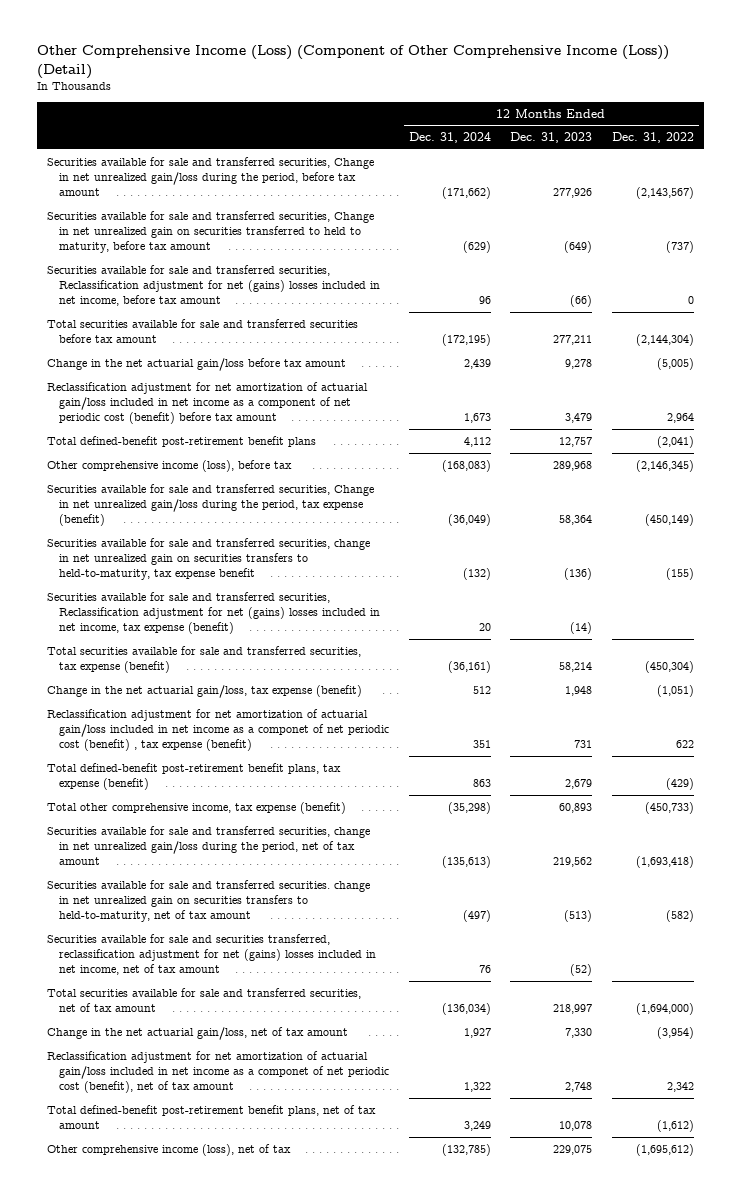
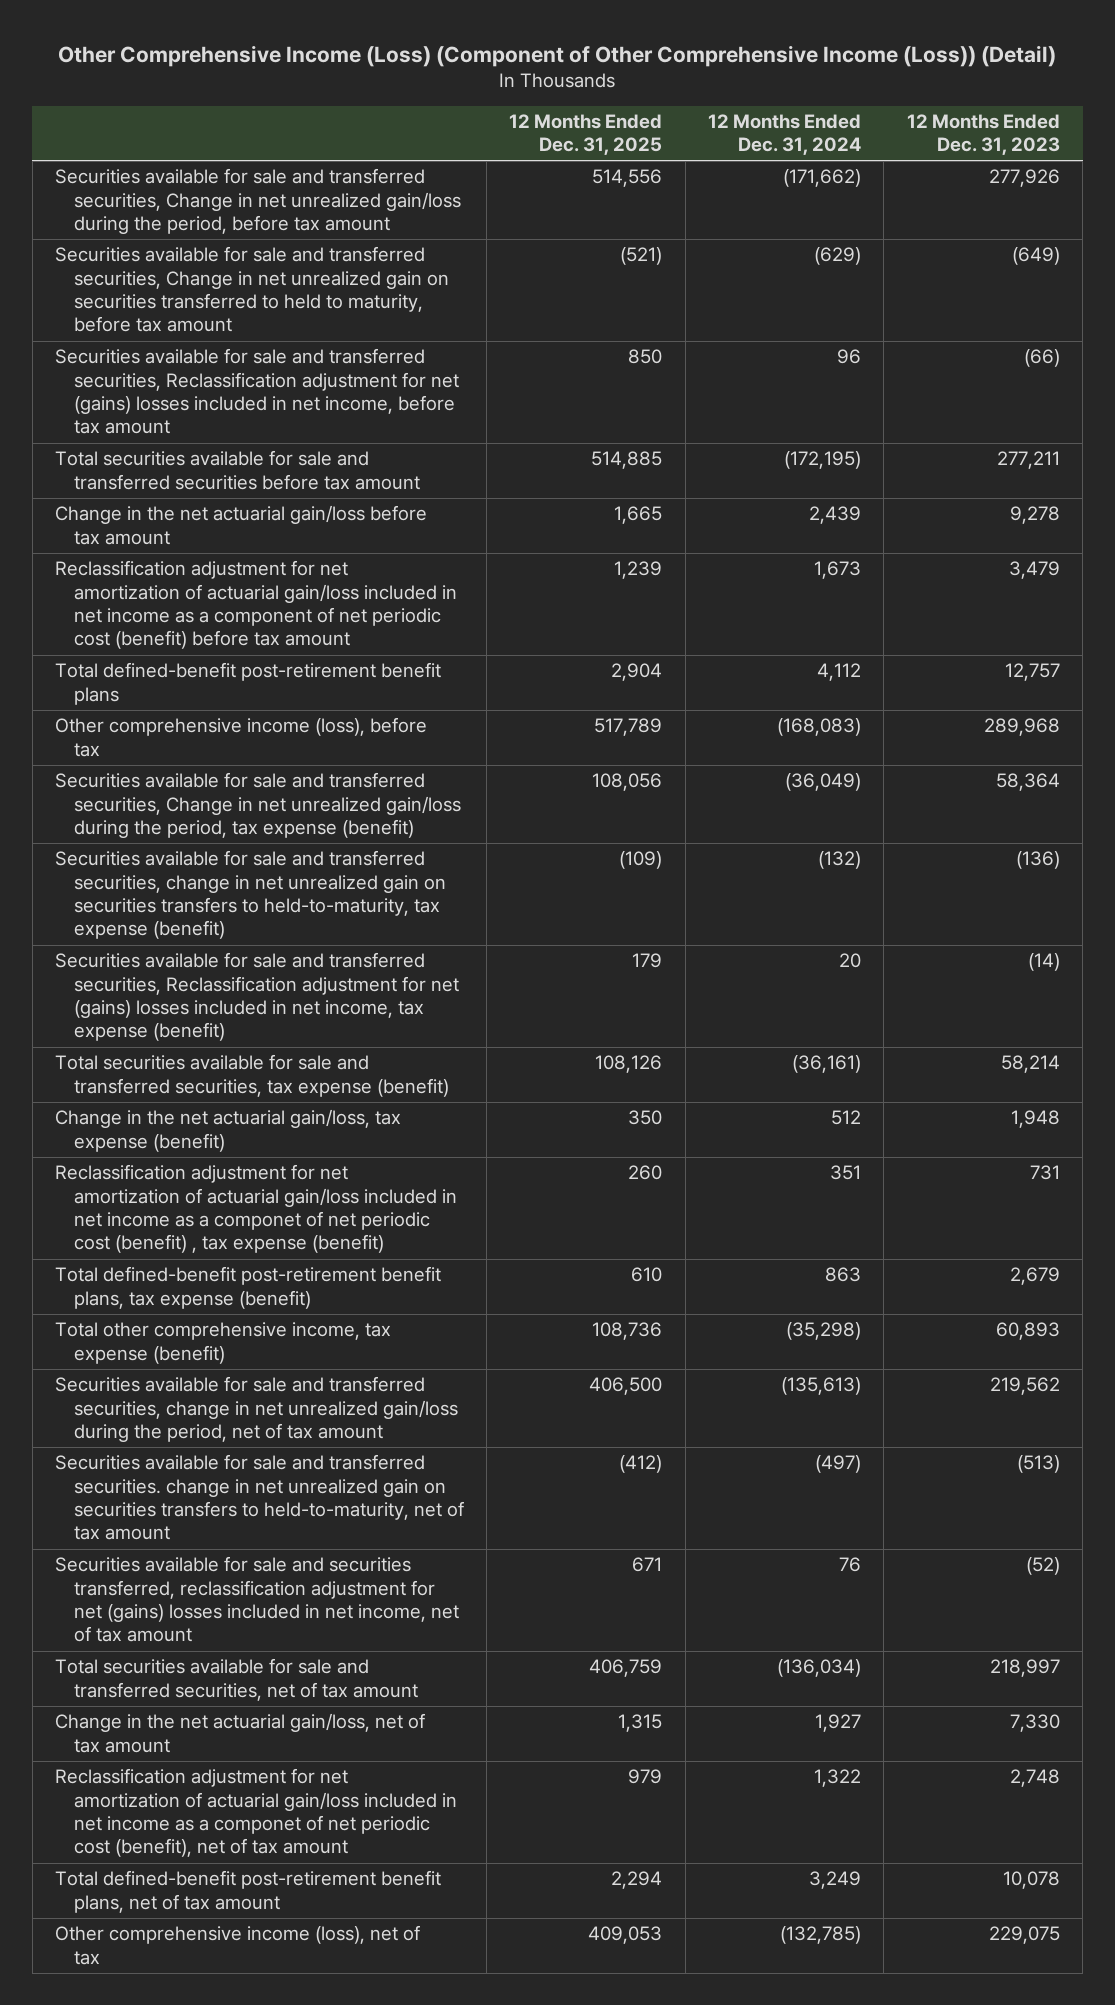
[611,132,694,144] Dec. 31, 2022 -> none
none -> [509,114,663,156] 12 Months Ended Dec. 31, 2025
[46,537,370,580] Securities available for sale and transferred securities, change in net unrealized gain on securities transfers to held-to-maturity, tax expense benefit -> [55,850,446,940] Securities available for sale and transferred securities, change in net unrealized gain on securities transfers to held-to-maturity, tax expense (benefit)

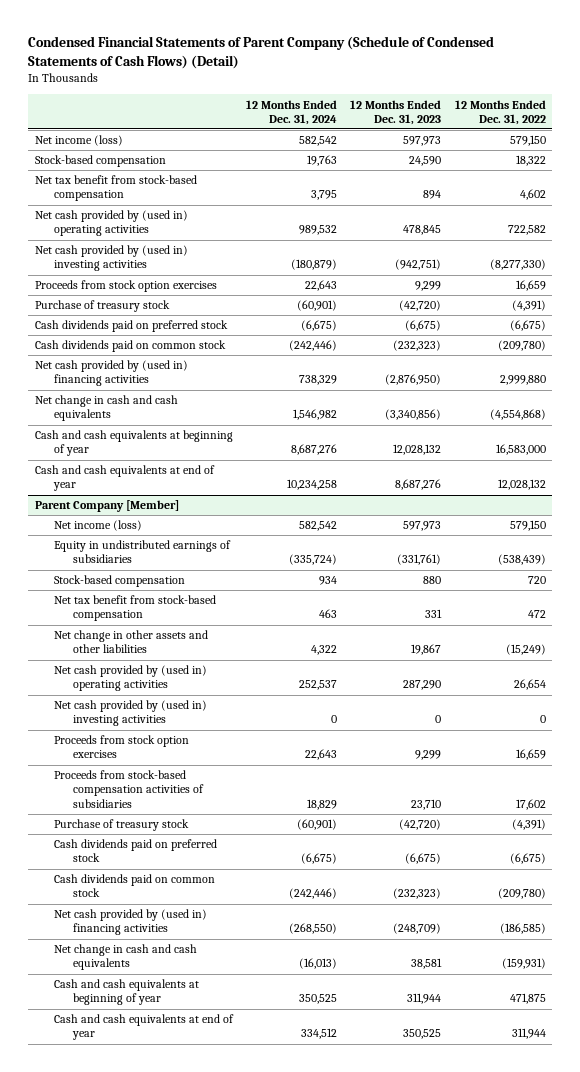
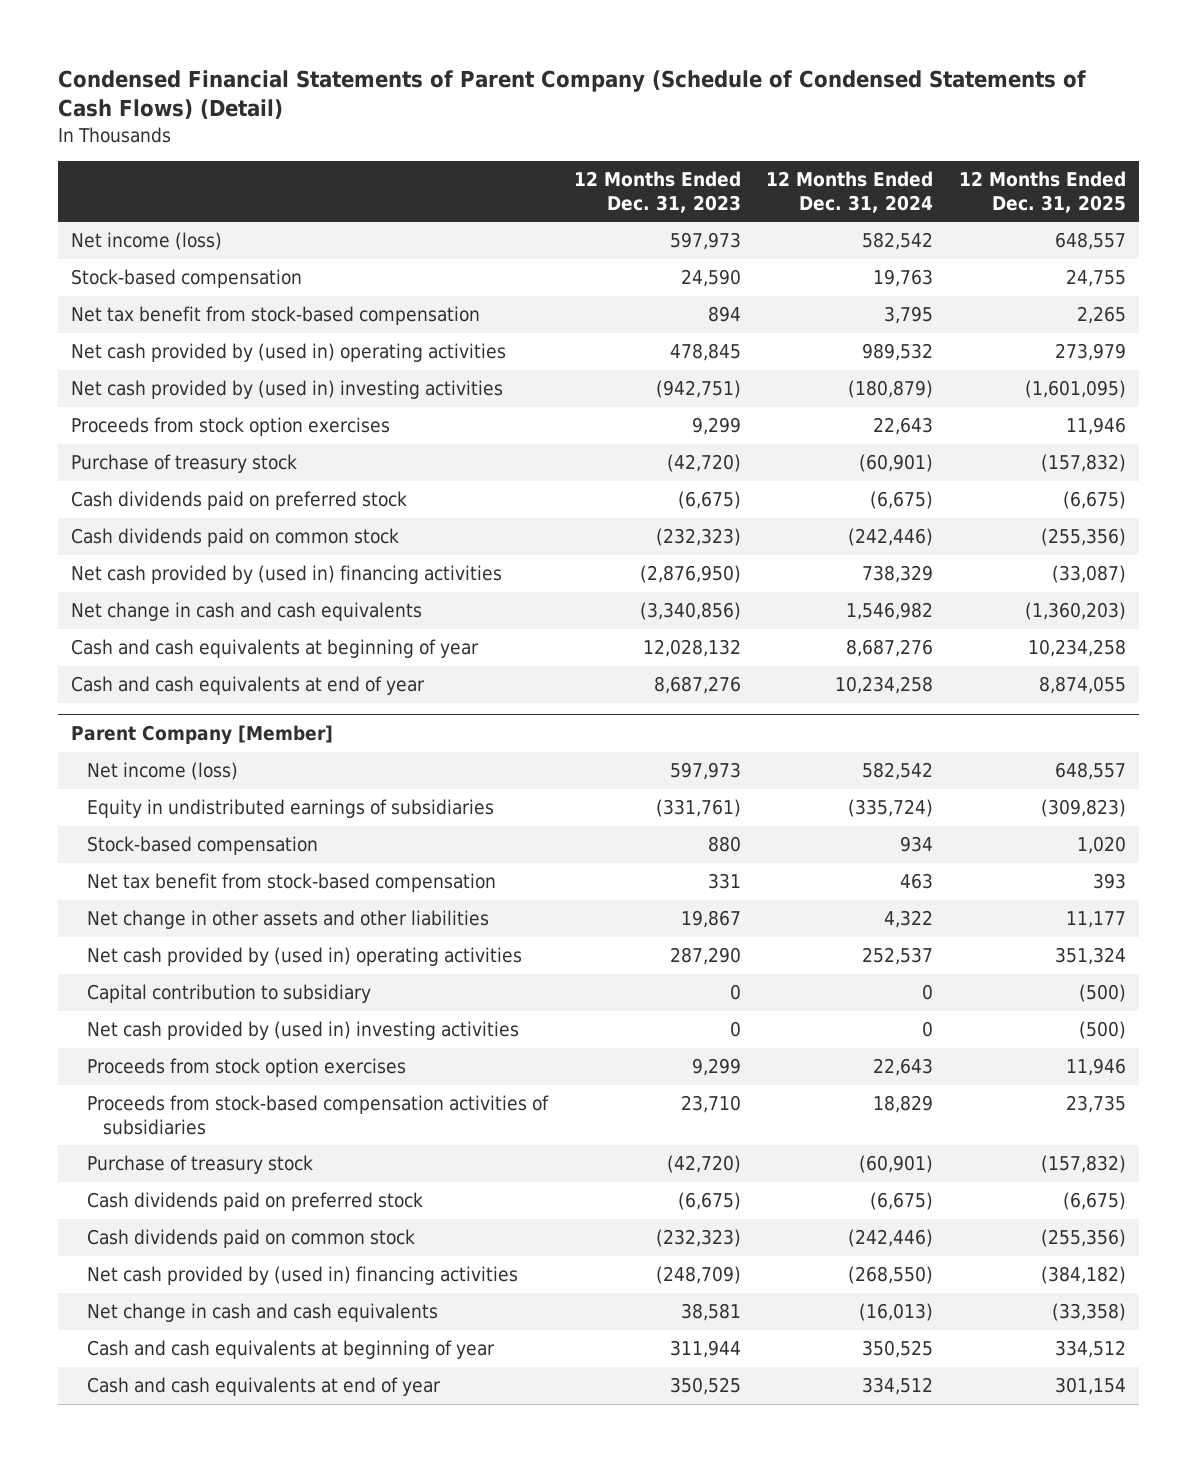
[454,99,546,125] 12 Months Ended Dec. 31, 2022 -> none
none -> [958,170,1126,213] 12 Months Ended Dec. 31, 2025
none -> [86,984,371,1004] Capital contribution to subsidiary

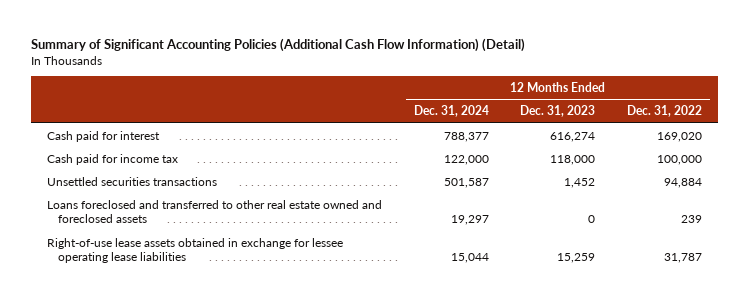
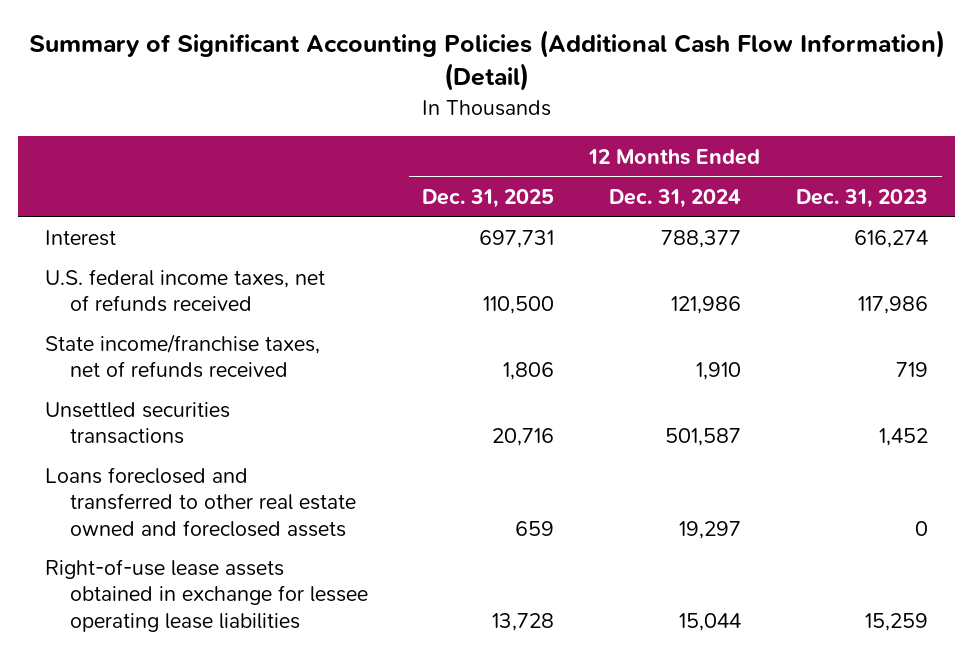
[627,105,703,118] Dec. 31, 2022 -> none
none -> [422,188,555,208] Dec. 31, 2025
[47,153,179,165] Cash paid for income tax -> none
[47,130,161,142] Cash paid for interest -> [45,230,117,247] Interest
none -> [45,269,326,313] U.S. federal income taxes, net of refunds received
none -> [45,334,321,379] State income/franchise taxes, net of refunds received

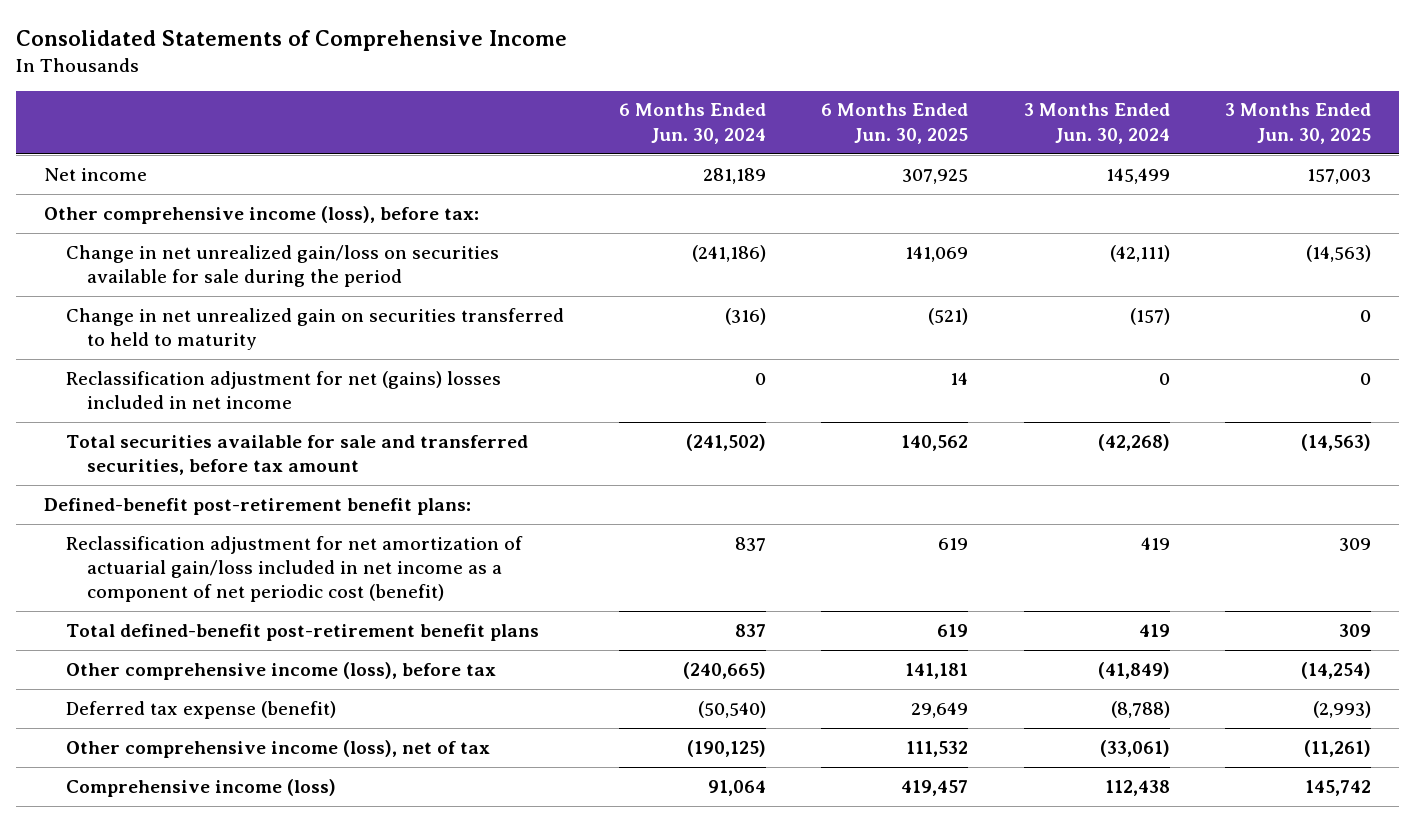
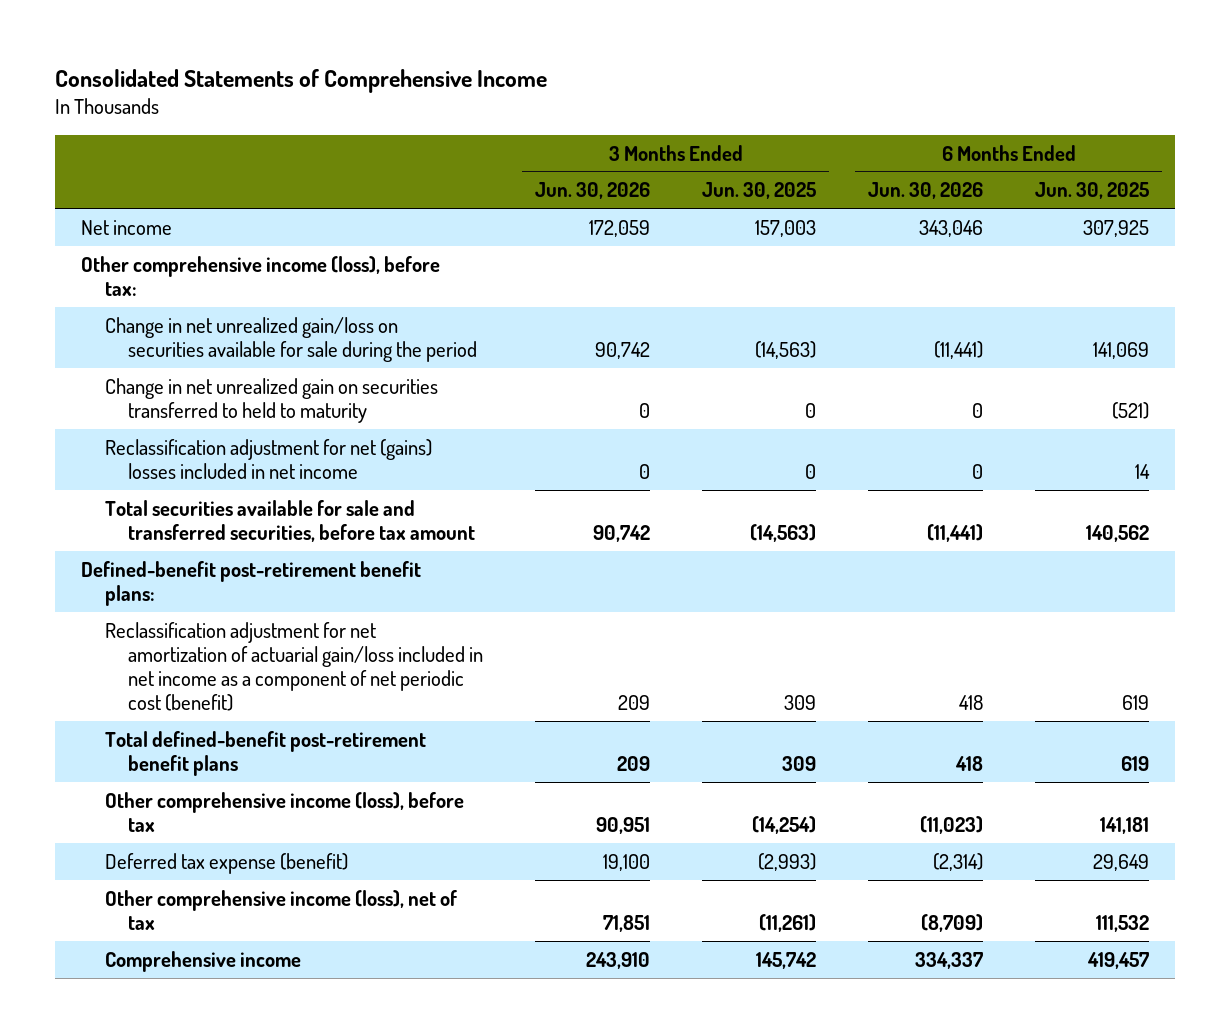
[618,103,766,144] 6 Months Ended Jun. 30, 2024 -> none
[1023,103,1170,144] 3 Months Ended Jun. 30, 2024 -> none
none -> [535,182,651,200] Jun. 30, 2026
none -> [868,182,984,200] Jun. 30, 2026
[65,778,336,797] Comprehensive income (loss) -> [104,950,301,972] Comprehensive income

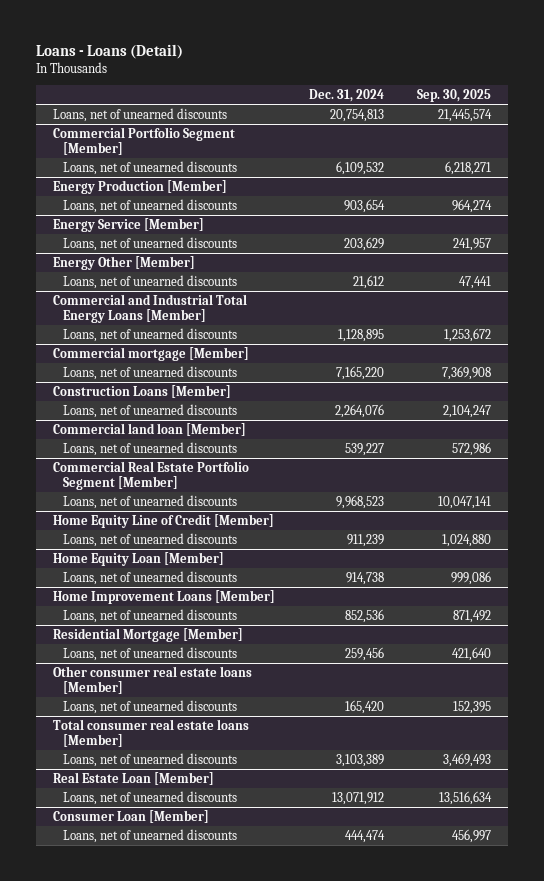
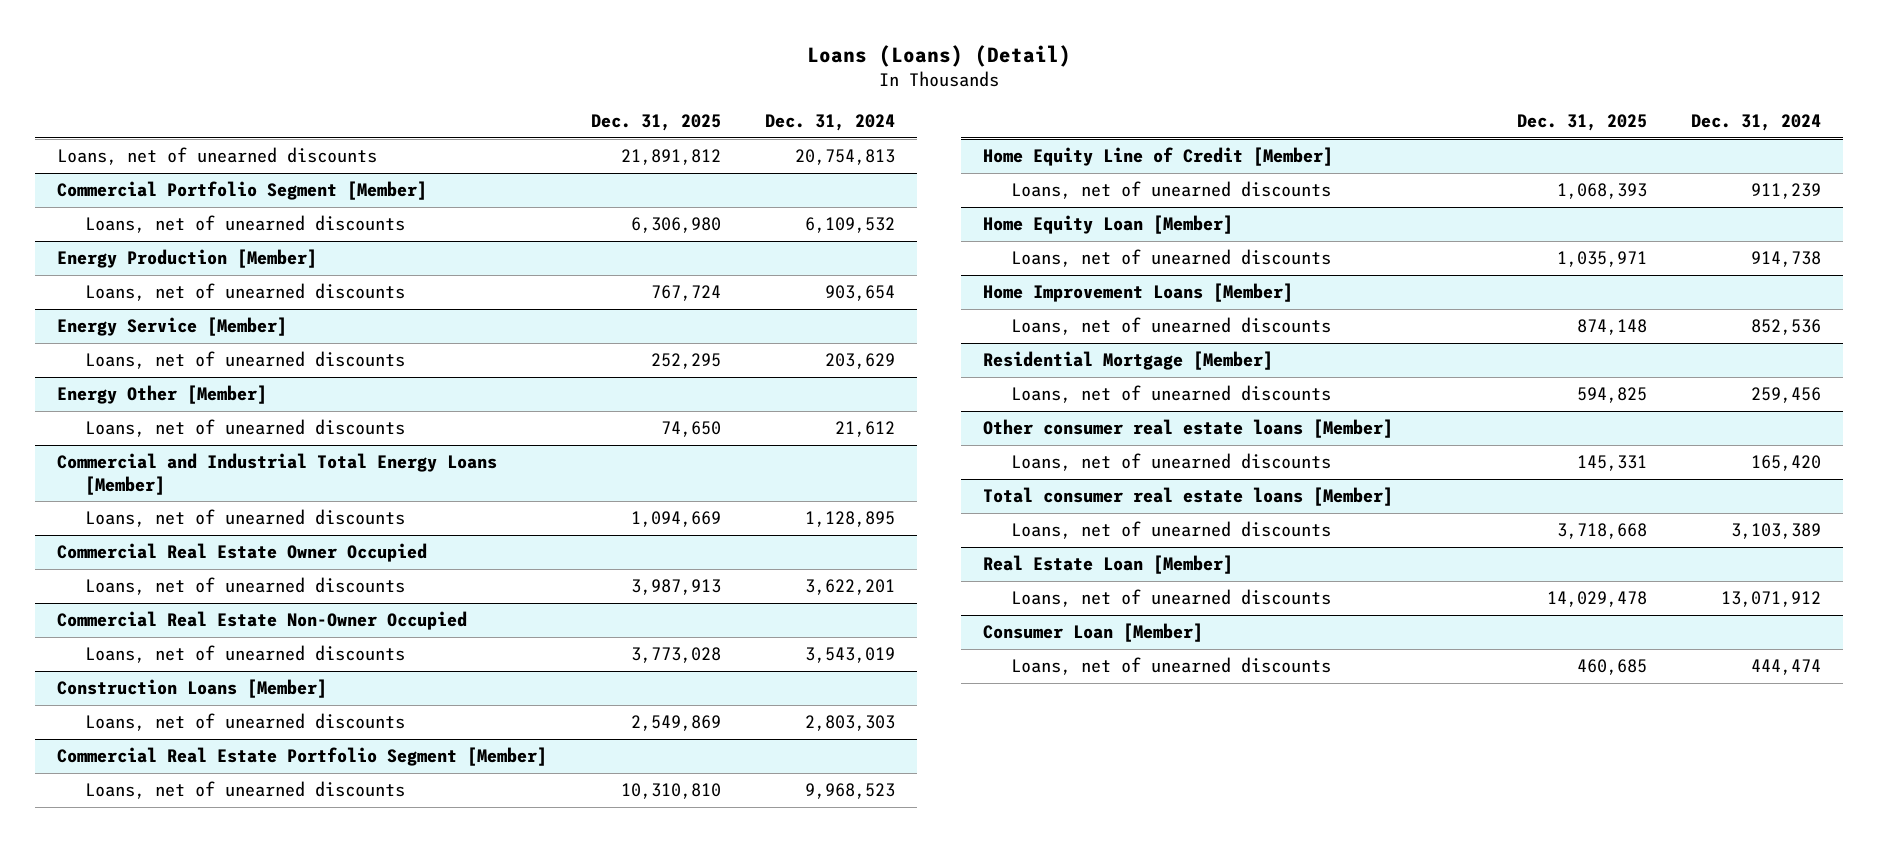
[36,43,184,59] Loans - Loans (Detail) -> [806,45,1071,68] Loans (Loans) (Detail)
[417,88,492,102] Sep. 30, 2025 -> none
none -> [590,114,721,132] Dec. 31, 2025
[53,346,250,361] Commercial mortgage [Member] -> none
none -> [56,543,427,563] Commercial Real Estate Owner Occupied
[335,365,384,380] 7,165,220 -> [804,579,895,596] 3,622,201
none -> [56,611,467,631] Commercial Real Estate Non-Owner Occupied
none -> [84,645,405,664] Loans, net of unearned discounts
[53,422,247,436] Commercial land loan [Member] -> none
[62,441,237,456] Loans, net of unearned discounts -> none
[334,403,384,418] 2,264,076 -> [804,715,895,732] 2,803,303

